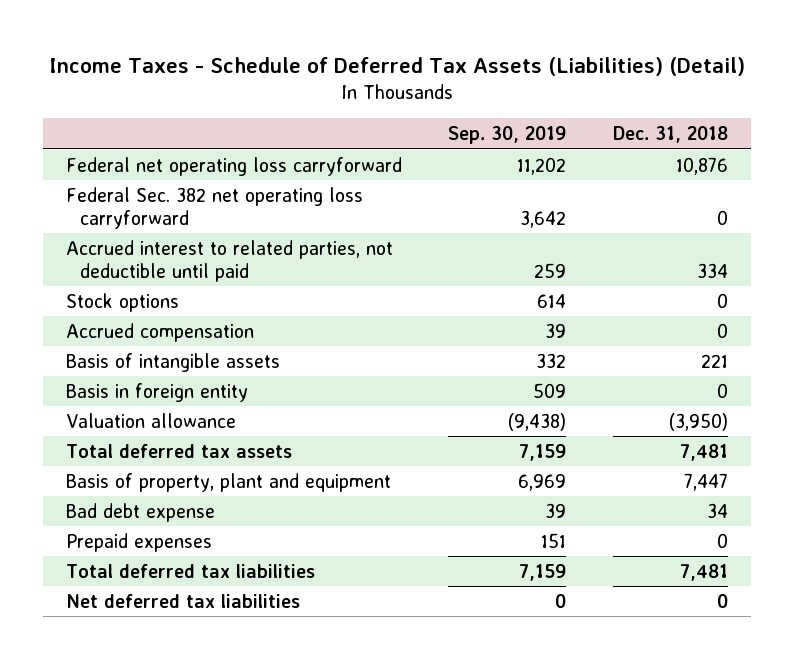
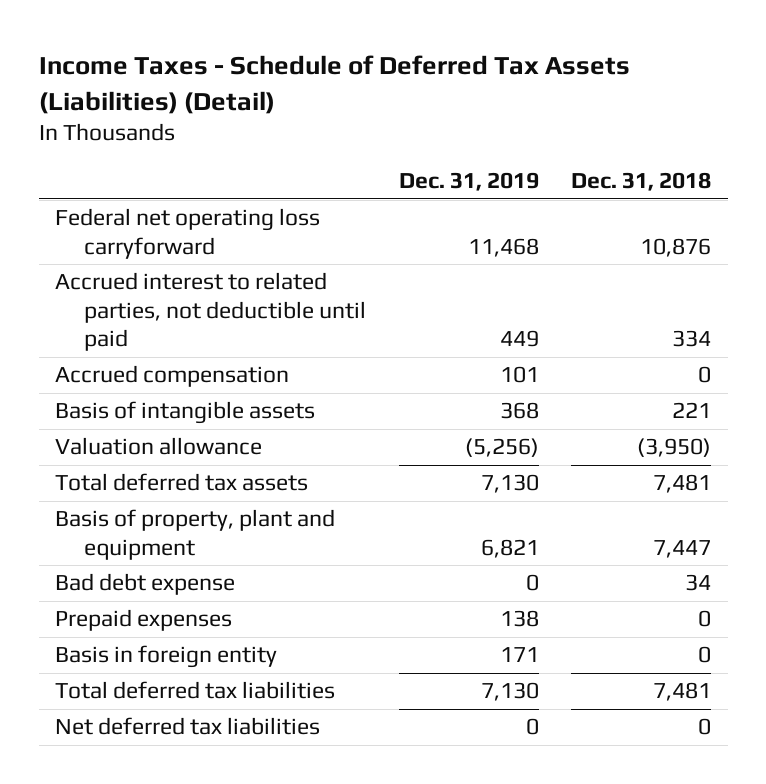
[448,125,567,144] Sep. 30, 2019 -> none
none -> [398,172,539,192] Dec. 31, 2019
[66,186,364,229] Federal Sec. 382 net operating loss carryforward -> none
[66,292,180,312] Stock options -> none
[66,382,249,402] Basis in foreign entity -> [54,645,277,669] Basis in foreign entity

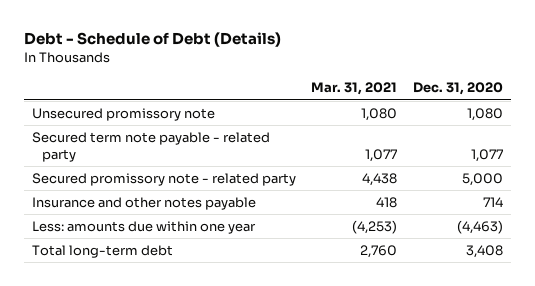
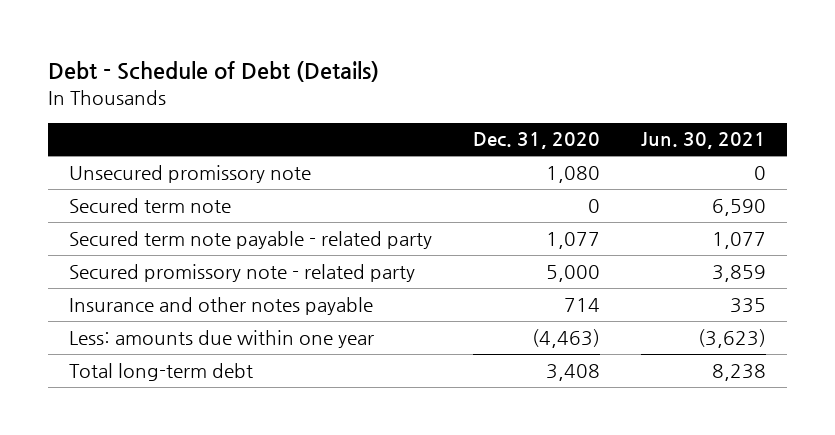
[311,82,398,96] Mar. 31, 2021 -> none
none -> [641,132,767,150] Jun. 30, 2021
none -> [68,197,231,213] Secured term note

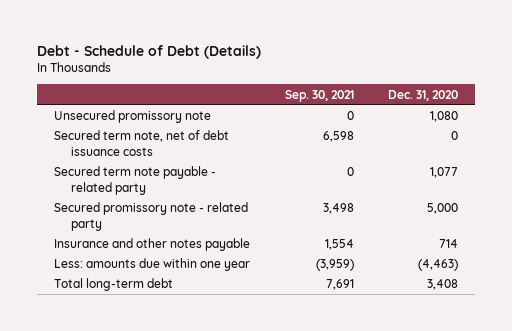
[641,132,767,150] Jun. 30, 2021 -> none
none -> [284,89,354,102] Sep. 30, 2021
[68,197,231,213] Secured term note -> [54,130,230,157] Secured term note, net of debt issuance costs

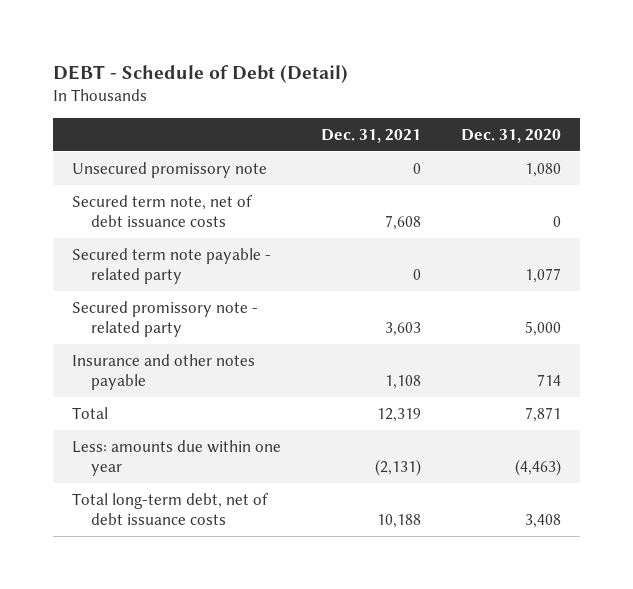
[37,45,262,60] Debt - Schedule of Debt (Details) -> [52,64,348,83] DEBT - Schedule of Debt (Detail)
[284,89,354,102] Sep. 30, 2021 -> none
none -> [320,129,421,144] Dec. 31, 2021
none -> [72,406,109,419] Total
[54,278,174,292] Total long-term debt -> [72,492,270,525] Total long-term debt, net of debt issuance costs

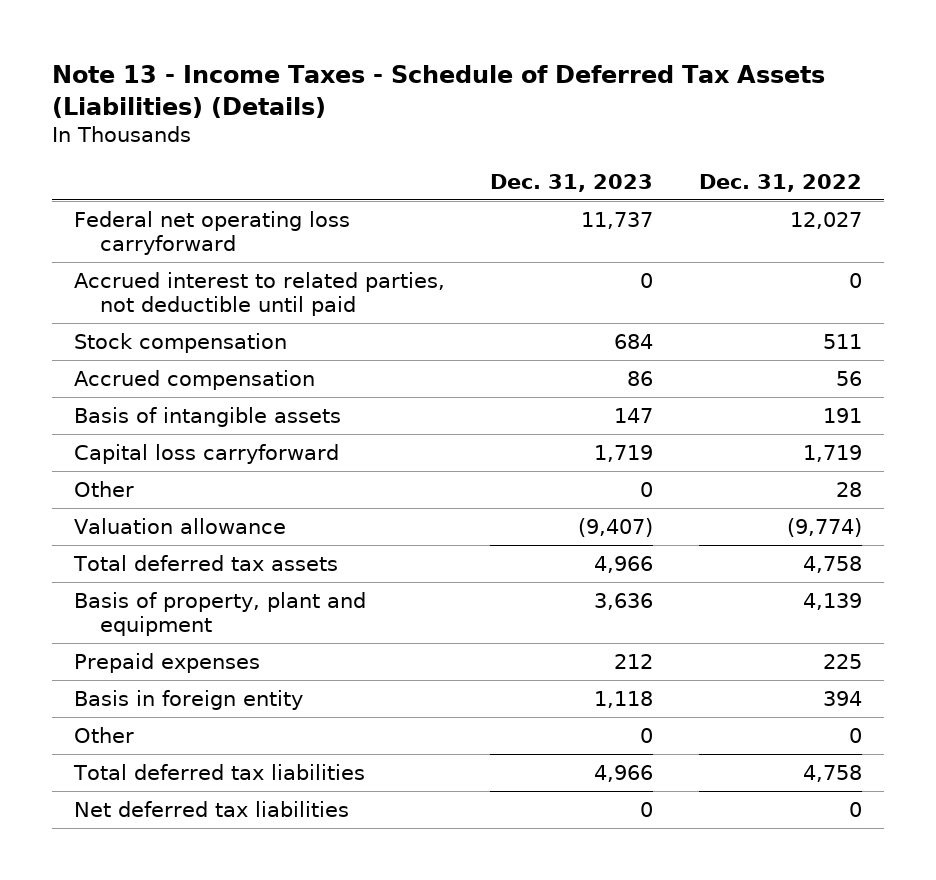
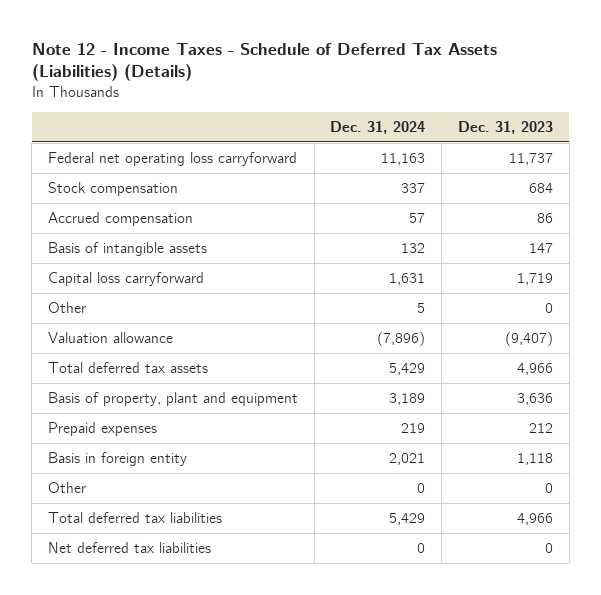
[51,65,825,118] Note 13 - Income Taxes - Schedule of Deferred Tax Assets (Liabilities) (Details) -> [31,42,497,82] Note 12 - Income Taxes - Schedule of Deferred Tax Assets (Liabilities) (Details)
[698,173,862,192] Dec. 31, 2022 -> none
none -> [330,121,426,135] Dec. 31, 2024
[74,272,446,316] Accrued interest to related parties, not deductible until paid -> none

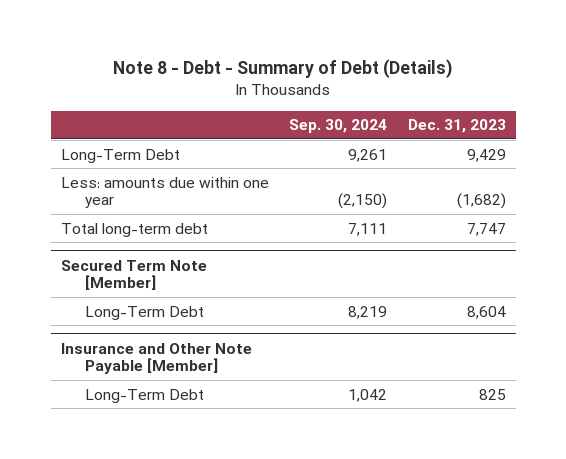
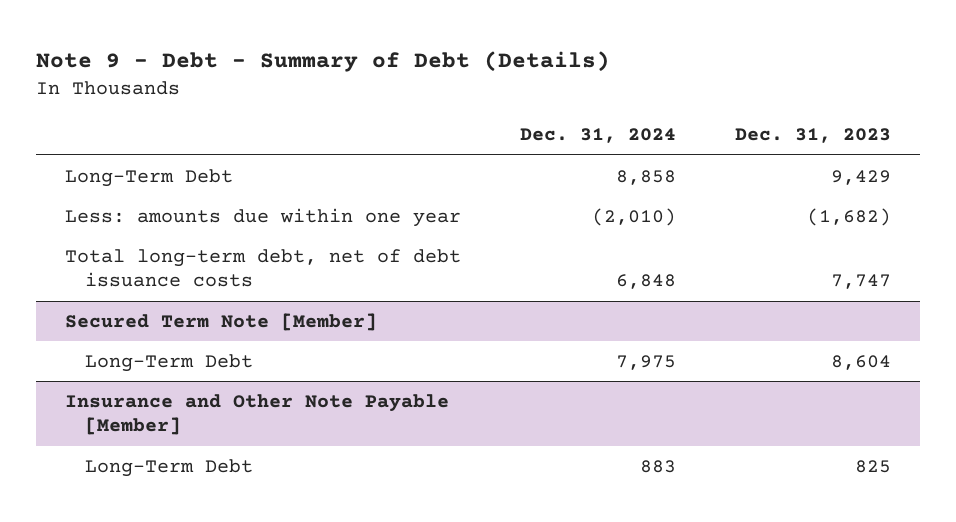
[113,59,454,79] Note 8 - Debt - Summary of Debt (Details) -> [36,51,611,73] Note 9 - Debt - Summary of Debt (Details)
[289,119,388,134] Sep. 30, 2024 -> none
none -> [520,128,677,144] Dec. 31, 2024
[60,222,208,237] Total long-term debt -> [65,248,462,288] Total long-term debt, net of debt issuance costs

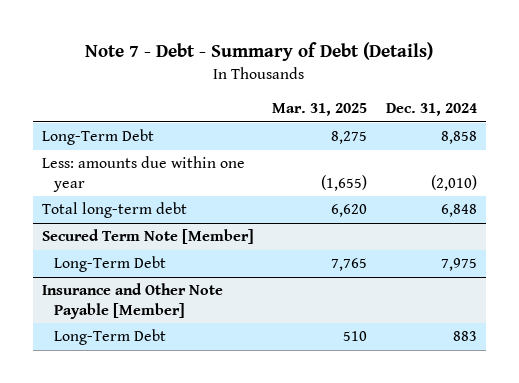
[36,51,611,73] Note 9 - Debt - Summary of Debt (Details) -> [85,42,434,62] Note 7 - Debt - Summary of Debt (Details)
[734,128,891,144] Dec. 31, 2023 -> none
none -> [272,103,368,117] Mar. 31, 2025
[65,248,462,288] Total long-term debt, net of debt issuance costs -> [41,202,187,219] Total long-term debt

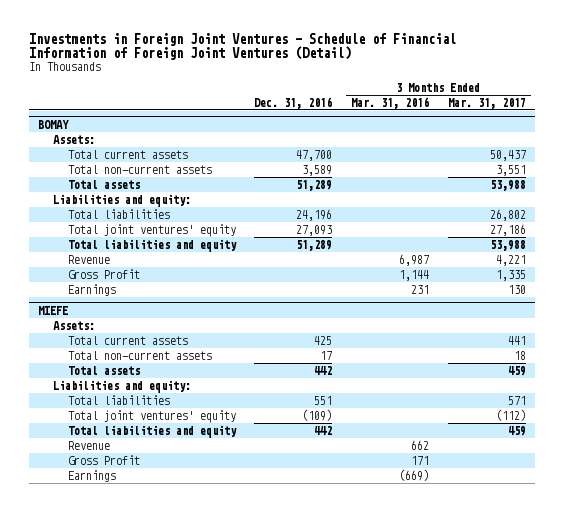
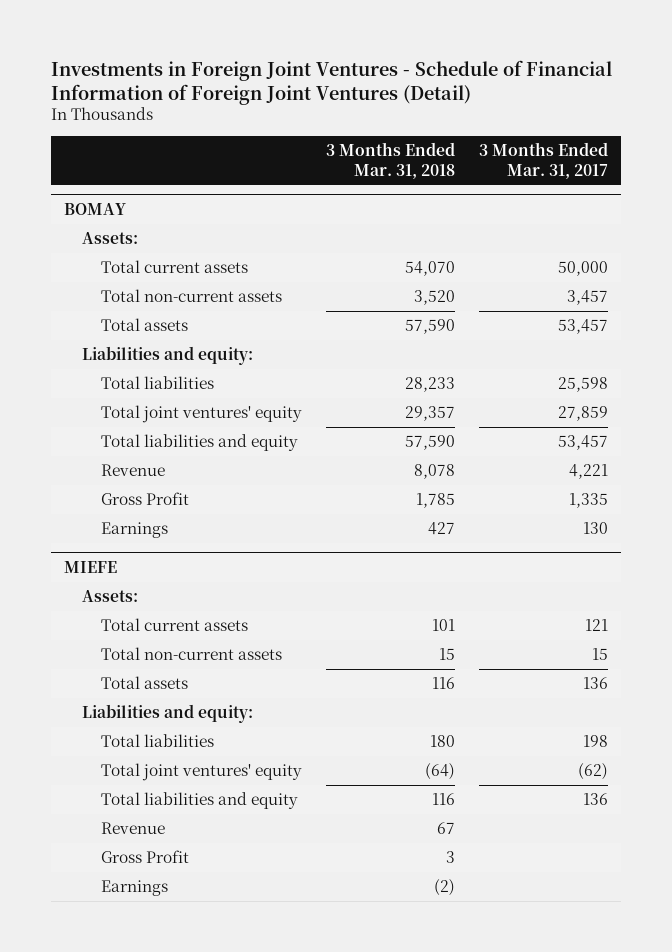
[254,96,333,109] Dec. 31, 2016 -> none
[351,96,430,109] Mar. 31, 2016 -> none
none -> [326,141,456,179] 3 Months Ended Mar. 31, 2018
[489,149,526,161] 50,437 -> [558,261,609,277] 50,000
[495,164,526,176] 3,551 -> [567,290,609,306] 3,457
[489,179,526,191] 53,988 -> [558,319,609,335] 53,457
[489,208,526,221] 26,802 -> [558,377,609,393] 25,598
[489,223,526,236] 27,186 -> [558,406,609,422] 27,859
[489,239,526,251] 53,988 -> [558,435,609,451] 53,457
[507,335,526,345] 441 -> [585,619,609,632] 121
[513,350,526,360] 18 -> [592,648,609,661] 15
[507,365,526,376] 459 -> [583,677,609,690] 136
[507,395,526,405] 571 -> [583,735,609,748] 198
[495,408,526,421] (112) -> [578,763,609,781] (62)
[507,425,526,436] 459 -> [583,793,609,806] 136

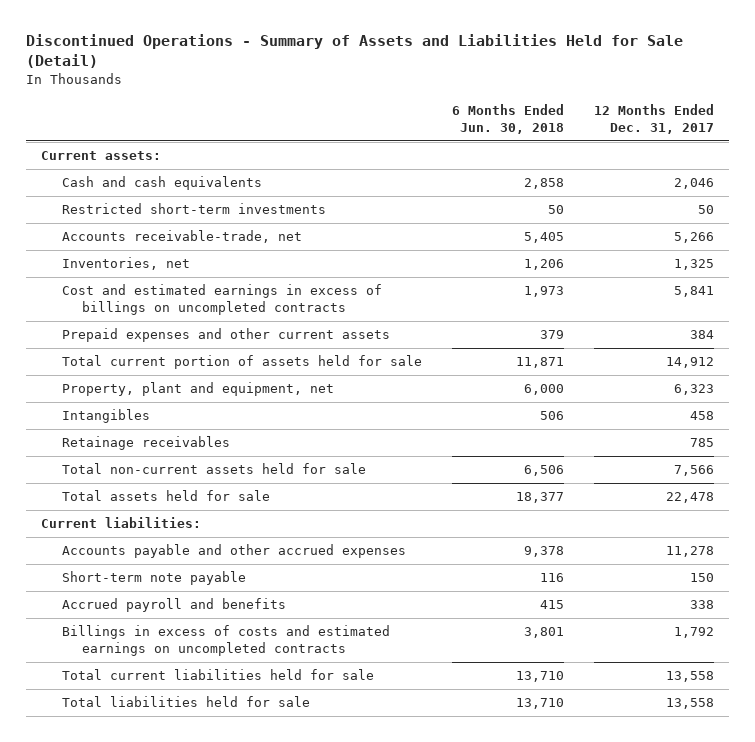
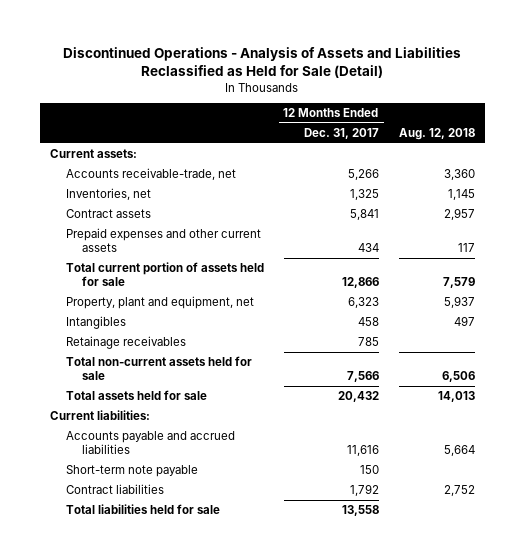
[25,34,683,69] Discontinued Operations - Summary of Assets and Liabilities Held for Sale (Detail) -> [63,46,462,78] Discontinued Operations - Analysis of Assets and Liabilities Reclassified as Held for Sale (Detail)
[451,104,564,135] 6 Months Ended Jun. 30, 2018 -> none
none -> [398,127,475,140] Aug. 12, 2018
[61,176,262,191] Cash and cash equivalents -> none
[61,203,326,215] Restricted short-term investments -> none
[61,284,382,316] Cost and estimated earnings in excess of billings on uncompleted contracts -> [65,209,151,219] Contract assets
[690,330,715,340] 384 -> [357,243,379,253] 434
[666,357,715,369] 14,912 -> [341,277,379,289] 12,866
[666,492,715,504] 22,478 -> [337,391,379,403] 20,432
[61,544,406,559] Accounts payable and other accrued expenses -> [65,431,235,455] Accounts payable and accrued liabilities
[666,546,715,558] 11,278 -> [346,445,379,457] 11,616
[61,598,286,613] Accrued payroll and benefits -> none
[61,669,374,681] Total current liabilities held for sale -> none
[61,625,390,657] Billings in excess of costs and estimated earnings on uncompleted contracts -> [65,484,164,495] Contract liabilities

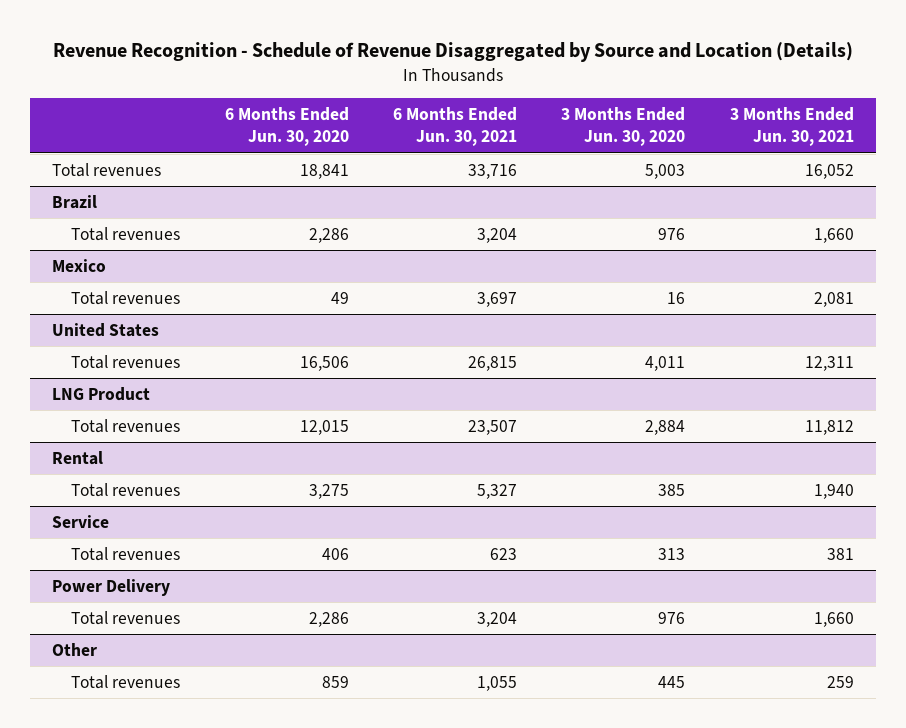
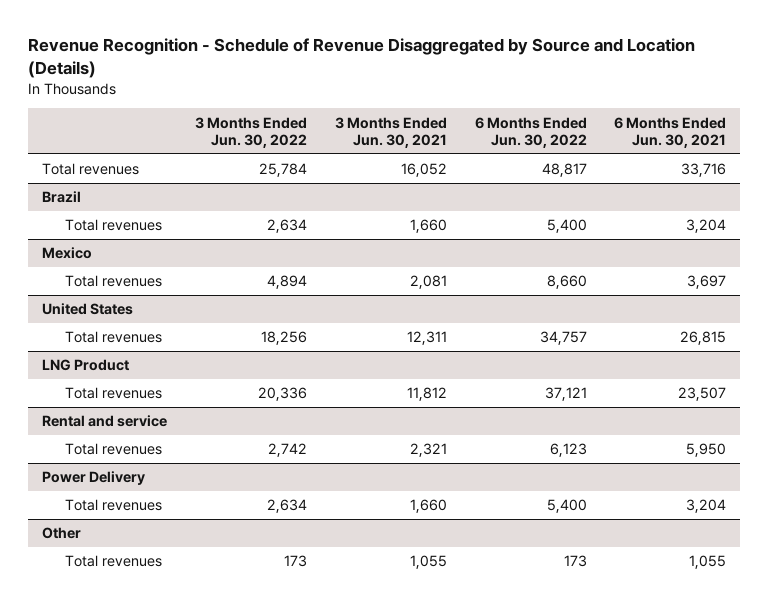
[224,107,349,147] 6 Months Ended Jun. 30, 2020 -> none
[561,107,686,147] 3 Months Ended Jun. 30, 2020 -> none
none -> [194,116,307,148] 3 Months Ended Jun. 30, 2022
none -> [474,116,587,148] 6 Months Ended Jun. 30, 2022
[51,514,109,528] Service -> none
[71,546,181,561] Total revenues -> none
[51,450,103,465] Rental -> [42,415,168,428] Rental and service
[477,483,518,499] 5,327 -> [686,443,727,458] 5,950
[813,483,854,499] 1,940 -> [409,443,447,458] 2,321
[826,675,854,688] 259 -> [409,555,447,570] 1,055

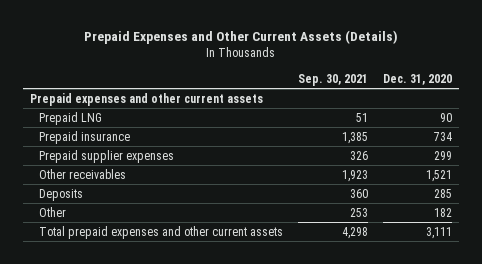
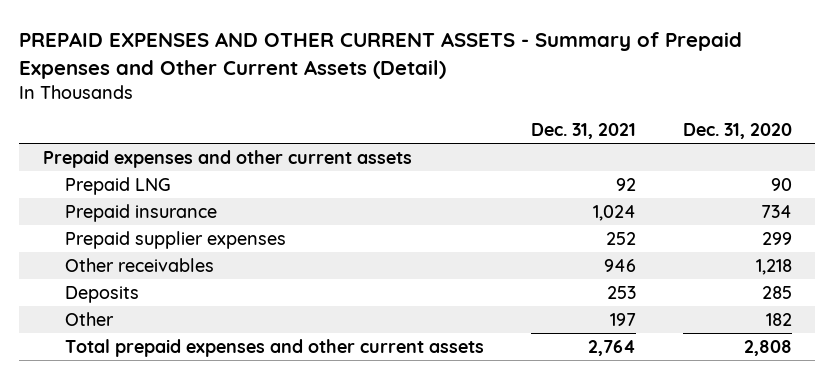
[84,30,399,45] Prepaid Expenses and Other Current Assets (Details) -> [19,31,743,79] PREPAID EXPENSES AND OTHER CURRENT ASSETS - Summary of Prepaid Expenses and Other Current Assets (Detail)
[297,73,368,86] Sep. 30, 2021 -> none
none -> [531,123,637,140] Dec. 31, 2021
[425,169,452,182] 1,521 -> [755,258,792,275] 1,218
[425,226,452,239] 3,111 -> [743,339,792,356] 2,808

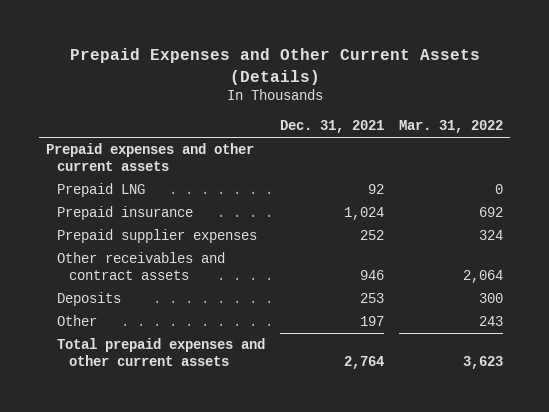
[19,31,743,79] PREPAID EXPENSES AND OTHER CURRENT ASSETS - Summary of Prepaid Expenses and Other Current Assets (Detail) -> [69,48,480,85] Prepaid Expenses and Other Current Assets (Details)
[682,123,792,140] Dec. 31, 2020 -> none
none -> [398,120,503,134] Mar. 31, 2022
[65,257,215,272] Other receivables -> [57,252,226,281] Other receivables and contract assets

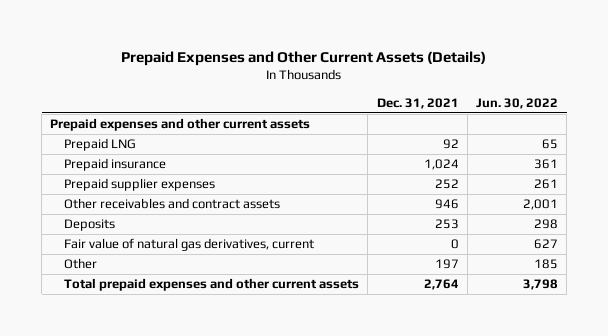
[398,120,503,134] Mar. 31, 2022 -> none
none -> [476,97,559,109] Jun. 30, 2022
none -> [64,238,315,252] Fair value of natural gas derivatives, current

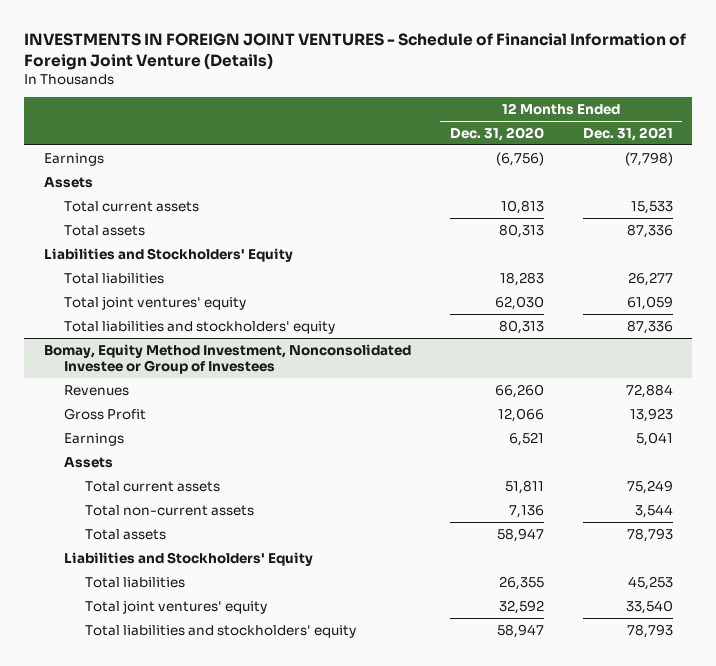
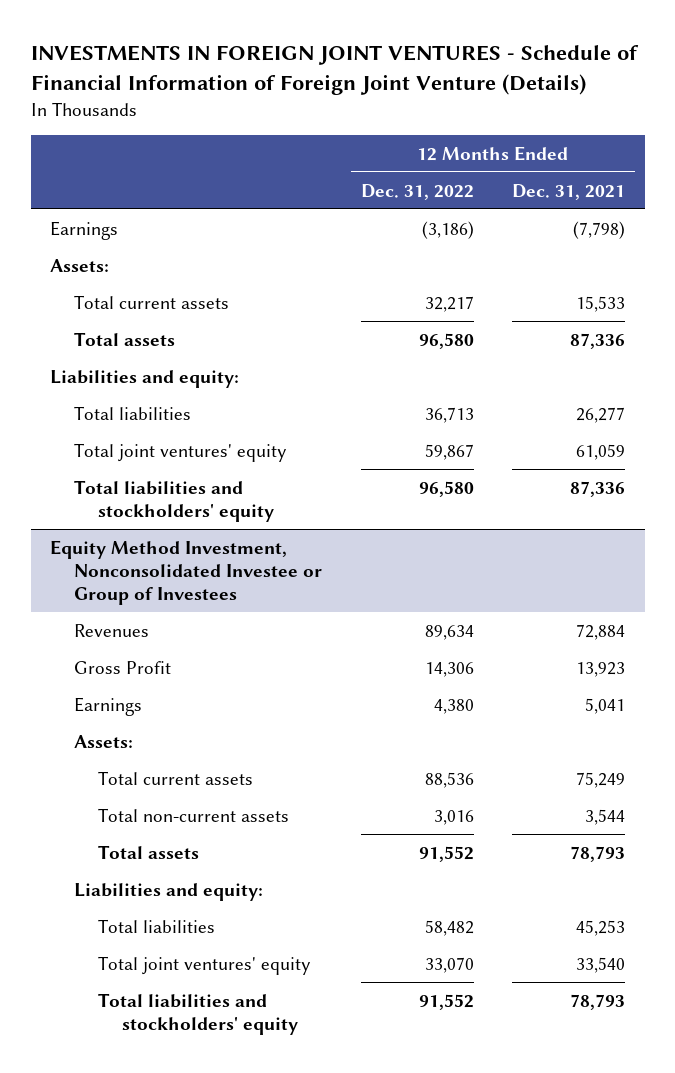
[449,126,544,141] Dec. 31, 2020 -> none
none -> [360,183,474,200] Dec. 31, 2022
[43,176,93,188] Assets -> [49,258,109,272] Assets:
[43,247,293,262] Liabilities and Stockholders' Equity -> [49,369,239,388] Liabilities and equity:
[43,343,411,375] Bomay, Equity Method Investment, Nonconsolidated Investee or Group of Investees -> [49,539,322,605] Equity Method Investment, Nonconsolidated Investee or Group of Investees
[64,456,114,468] Assets -> [73,734,133,748] Assets:
[64,551,314,566] Liabilities and Stockholders' Equity -> [73,882,263,901] Liabilities and equity:

